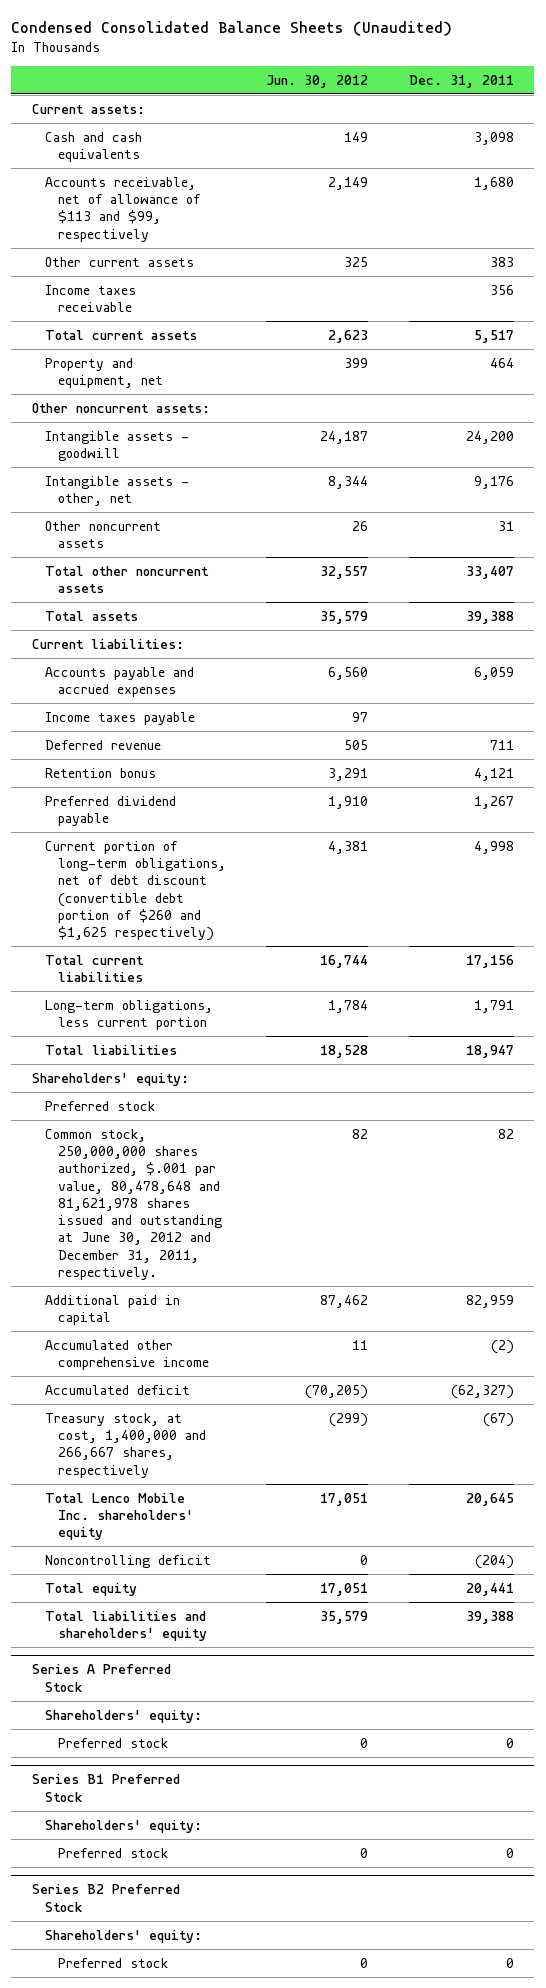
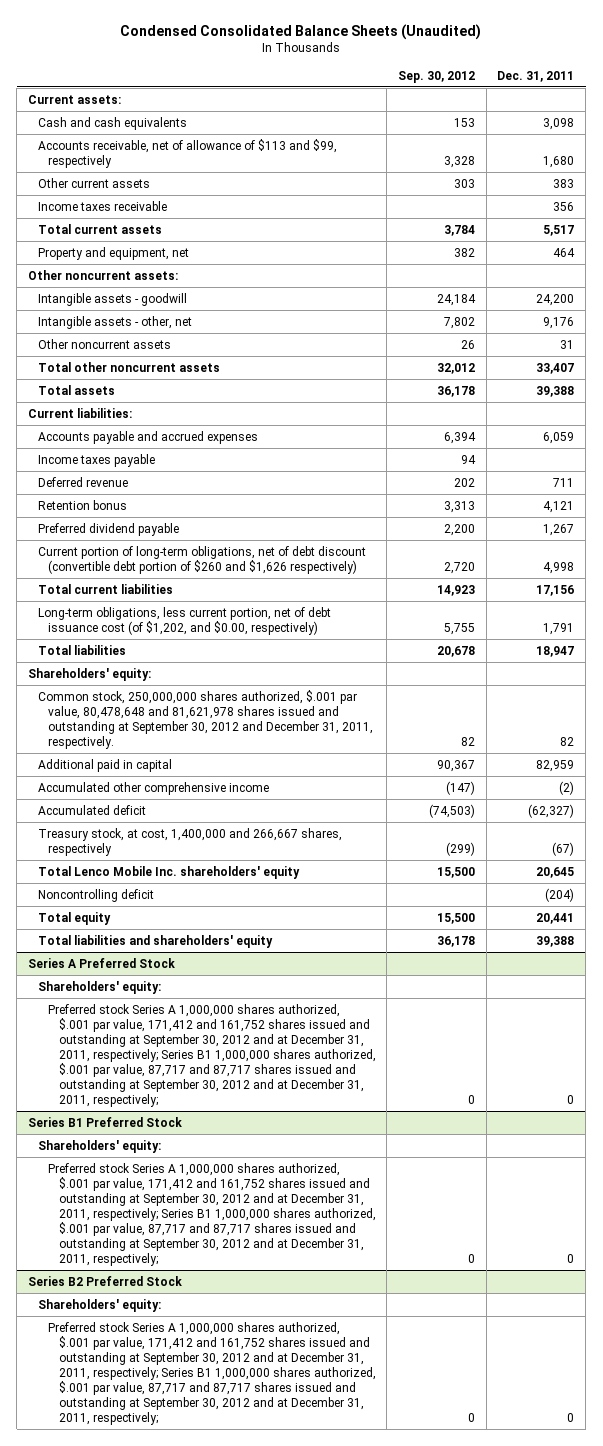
[266,74,369,88] Jun. 30, 2012 -> none
none -> [397,70,475,83] Sep. 30, 2012
[44,840,226,942] Current portion of long-term obligations, net of debt discount (convertible debt portion of $260 and $1,625 respectively) -> [38,545,367,574] Current portion of long-term obligations, net of debt discount (convertible debt portion of $260 and $1,626 respectively)
[44,999,213,1030] Long-term obligations, less current portion -> [38,606,332,635] Long-term obligations, less current portion, net of debt issuance cost (of $1,202, and $0.00, respectively)
[44,1100,155,1111] Preferred stock -> none
[44,1128,222,1280] Common stock, 250,000,000 shares authorized, $.001 par value, 80,478,648 and 81,621,978 shares issued and outstanding at June 30, 2012 and December 31, 2011, respectively. -> [38,689,374,749] Common stock, 250,000,000 shares authorized, $.001 par value, 80,478,648 and 81,621,978 shares issued and outstanding at September 30, 2012 and December 31, 2011, respectively.
[57,1737,168,1748] Preferred stock -> [48,1003,376,1108] Preferred stock Series A 1,000,000 shares authorized, $.001 par value, 171,412 and 161,752 shares issued and outstanding at September 30, 2012 and at December 31, 2011, respectively; Series B1 1,000,000 shares authorized, $.001 par value, 87,717 and 87,717 shares issued and outstanding at September 30, 2012 and at December 31, 2011, respectively;
[57,1847,168,1858] Preferred stock -> [48,1162,376,1267] Preferred stock Series A 1,000,000 shares authorized, $.001 par value, 171,412 and 161,752 shares issued and outstanding at September 30, 2012 and at December 31, 2011, respectively; Series B1 1,000,000 shares authorized, $.001 par value, 87,717 and 87,717 shares issued and outstanding at September 30, 2012 and at December 31, 2011, respectively;
[57,1957,168,1968] Preferred stock -> [48,1321,376,1426] Preferred stock Series A 1,000,000 shares authorized, $.001 par value, 171,412 and 161,752 shares issued and outstanding at September 30, 2012 and at December 31, 2011, respectively; Series B1 1,000,000 shares authorized, $.001 par value, 87,717 and 87,717 shares issued and outstanding at September 30, 2012 and at December 31, 2011, respectively;

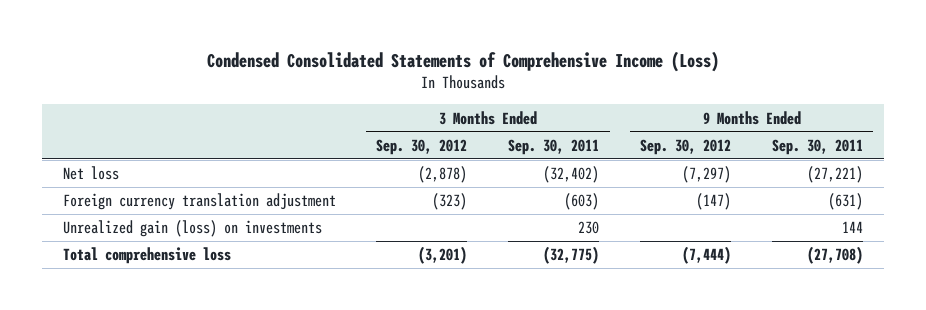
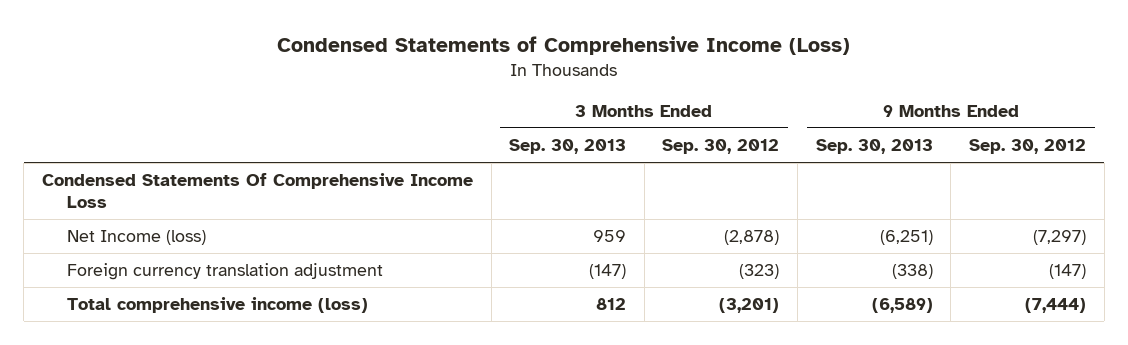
[206,50,719,72] Condensed Consolidated Statements of Comprehensive Income (Loss) -> [276,35,850,55] Condensed Statements of Comprehensive Income (Loss)
[508,138,600,155] Sep. 30, 2011 -> none
[772,138,864,155] Sep. 30, 2011 -> none
none -> [509,139,627,155] Sep. 30, 2013
none -> [815,139,933,155] Sep. 30, 2013
none -> [41,173,473,209] Condensed Statements Of Comprehensive Income Loss
[62,166,119,181] Net loss -> [66,230,206,246] Net Income (loss)
[62,220,322,238] Unrealized gain (loss) on investments -> none
[62,247,231,265] Total comprehensive loss -> [66,297,368,314] Total comprehensive income (loss)

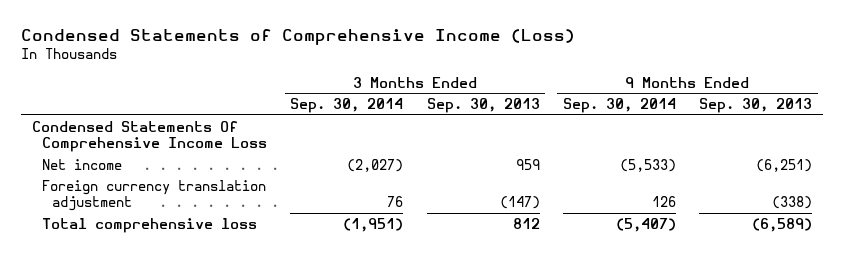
[662,139,780,155] Sep. 30, 2012 -> none
[968,139,1086,155] Sep. 30, 2012 -> none
none -> [290,98,404,114] Sep. 30, 2014
none -> [562,98,676,114] Sep. 30, 2014
[66,230,206,246] Net Income (loss) -> [42,158,123,170] Net income
[66,297,368,314] Total comprehensive income (loss) -> [42,217,258,233] Total comprehensive loss

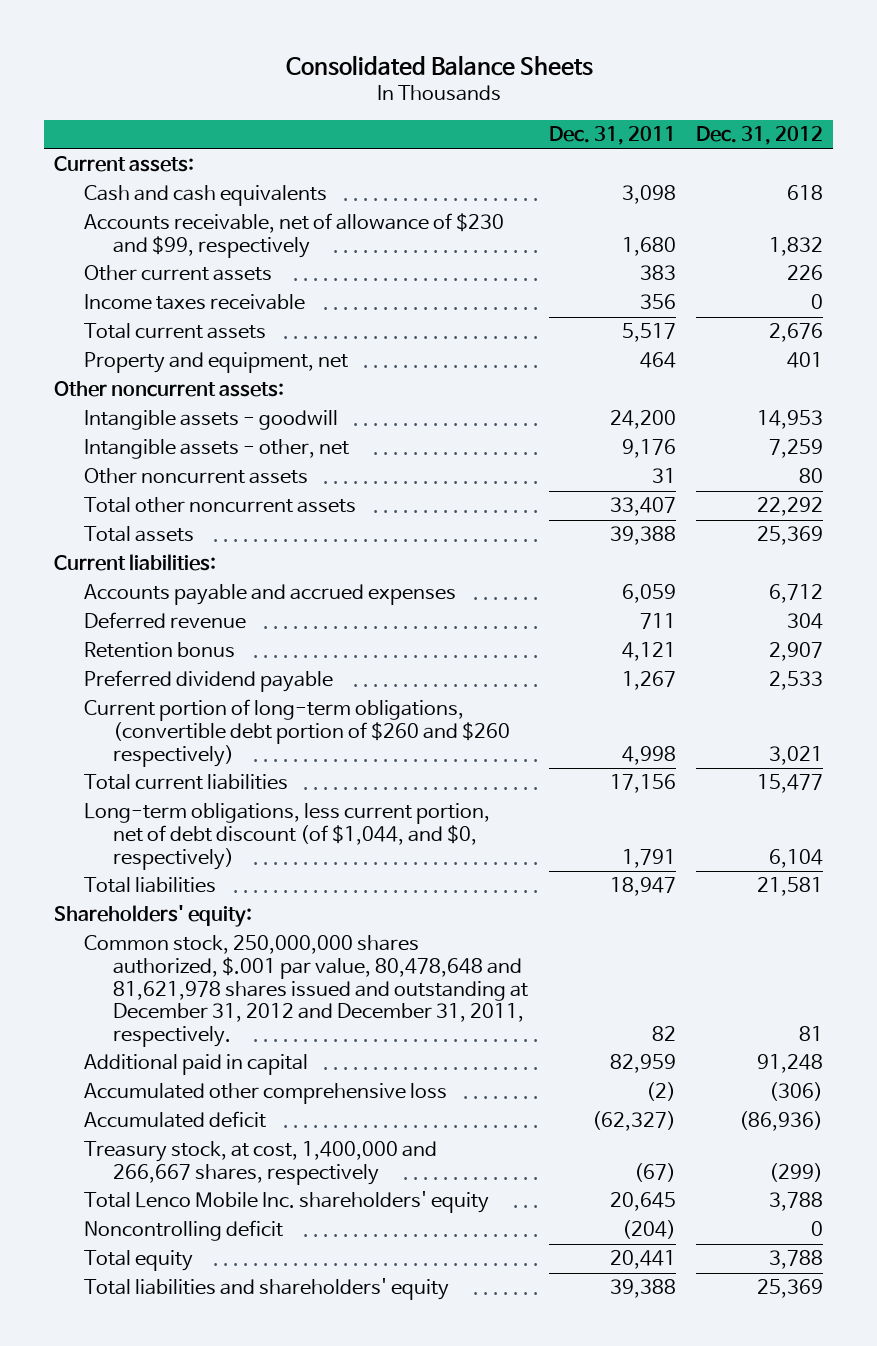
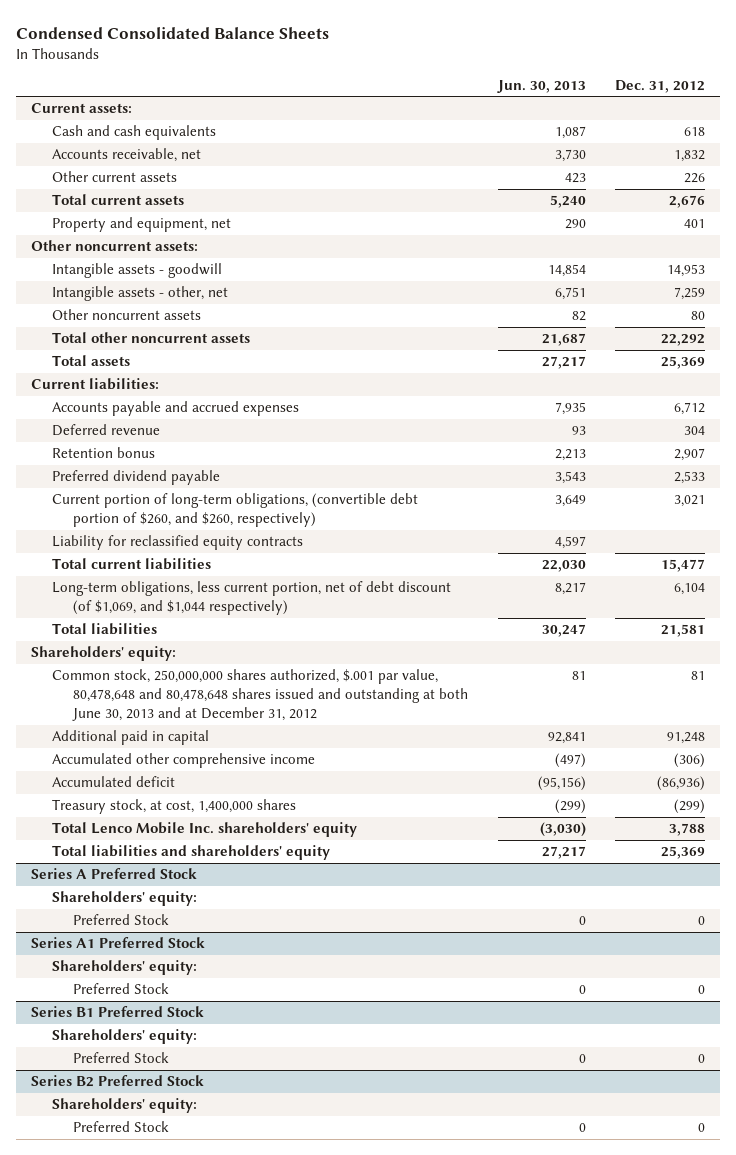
[285,55,593,77] Consolidated Balance Sheets -> [15,26,329,39] Condensed Consolidated Balance Sheets
[548,126,676,146] Dec. 31, 2011 -> none
none -> [496,79,586,93] Jun. 30, 2013
[83,213,504,258] Accounts receivable, net of allowance of $230 and $99, respectively -> [52,148,202,163] Accounts receivable, net
[83,294,305,311] Income taxes receivable -> none
[83,699,511,767] Current portion of long-term obligations, (convertible debt portion of $260 and $260 respectively) -> [52,493,419,528] Current portion of long-term obligations, (convertible debt portion of $260, and $260, respectively)
none -> [52,535,304,551] Liability for reclassified equity contracts
[83,803,490,870] Long-term obligations, less current portion, net of debt discount (of $1,044, and $0, respectively) -> [52,581,452,616] Long-term obligations, less current portion, net of debt discount (of $1,069, and $1,044 respectively)
[83,935,529,1047] Common stock, 250,000,000 shares authorized, $.001 par value, 80,478,648 and 81,621,978 shares issued and outstanding at December 31, 2012 and December 31, 2011, respectively. -> [52,669,469,722] Common stock, 250,000,000 shares authorized, $.001 par value, 80,478,648 and 80,478,648 shares issued and outstanding at both June 30, 2013 and at December 31, 2012
[83,1083,447,1105] Accumulated other comprehensive loss -> [52,753,316,769] Accumulated other comprehensive income
[83,1141,437,1185] Treasury stock, at cost, 1,400,000 and 266,667 shares, respectively -> [52,799,297,815] Treasury stock, at cost, 1,400,000 shares
[83,1220,283,1242] Noncontrolling deficit -> none
[83,1250,193,1272] Total equity -> none
none -> [30,868,197,880] Series A Preferred Stock
none -> [52,891,198,907] Shareholders' equity:
none -> [73,914,170,926] Preferred Stock
none -> [30,937,205,949] Series A1 Preferred Stock
none -> [52,960,198,976] Shareholders' equity:
none -> [73,983,170,995] Preferred Stock
none -> [30,1006,204,1018] Series B1 Preferred Stock
none -> [52,1029,198,1045] Shareholders' equity:
none -> [73,1052,170,1064] Preferred Stock
none -> [30,1075,204,1088] Series B2 Preferred Stock
none -> [52,1098,198,1114] Shareholders' equity:
none -> [73,1121,170,1133] Preferred Stock

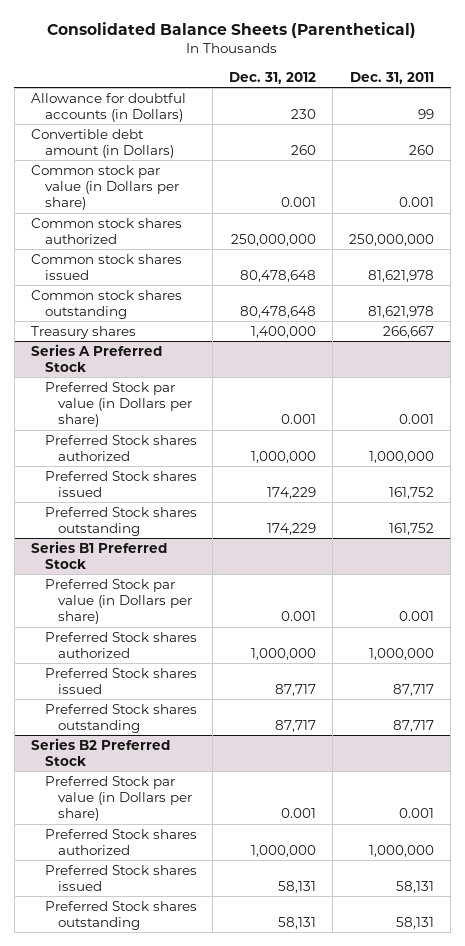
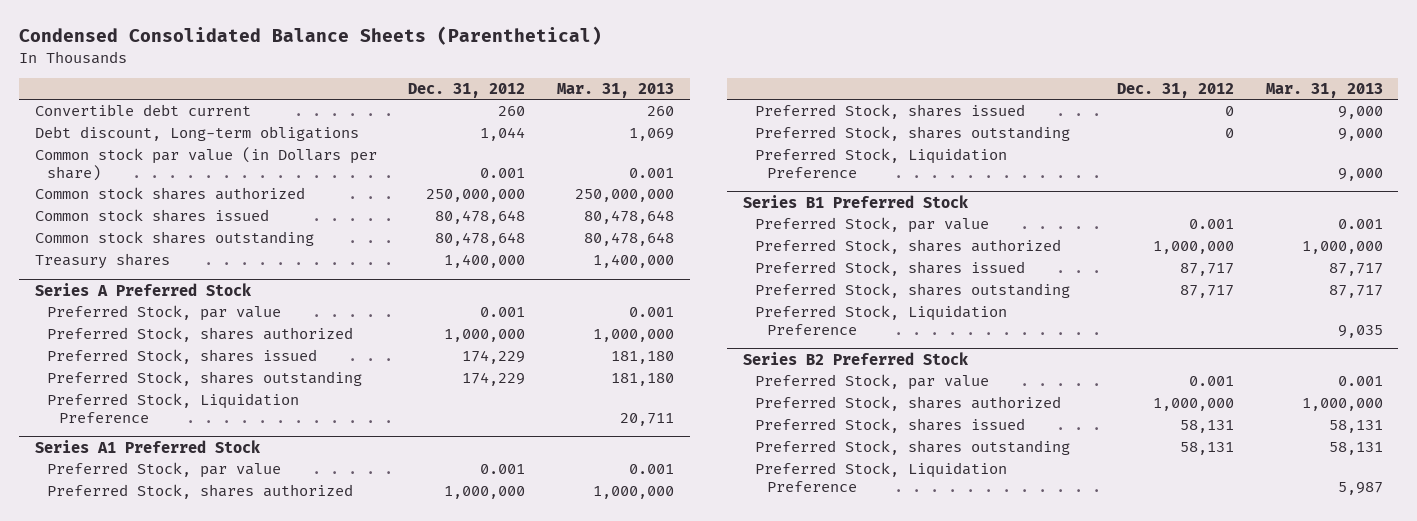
[47,22,417,39] Consolidated Balance Sheets (Parenthetical) -> [18,26,602,46] Condensed Consolidated Balance Sheets (Parenthetical)
[350,71,435,84] Dec. 31, 2011 -> none
none -> [557,82,675,98] Mar. 31, 2013
[30,92,186,123] Allowance for doubtful accounts (in Dollars) -> none
[30,128,174,159] Convertible debt amount (in Dollars) -> [34,104,251,117] Convertible debt current
none -> [34,126,359,142] Debt discount, Long-term obligations
[44,381,193,428] Preferred Stock par value (in Dollars per share) -> [46,305,281,322] Preferred Stock, par value
[44,434,197,462] Preferred Stock shares authorized -> [46,327,353,343] Preferred Stock, shares authorized
[44,470,197,498] Preferred Stock shares issued -> [46,349,317,365] Preferred Stock, shares issued
[44,506,197,537] Preferred Stock shares outstanding -> [46,371,362,387] Preferred Stock, shares outstanding
none -> [46,393,299,423] Preferred Stock, Liquidation Preference
none -> [34,439,261,453] Series A1 Preferred Stock
none -> [46,462,281,479] Preferred Stock, par value
none -> [46,484,353,500] Preferred Stock, shares authorized
none -> [755,104,1026,120] Preferred Stock, shares issued
none -> [755,126,1071,142] Preferred Stock, shares outstanding
none -> [755,148,1008,178] Preferred Stock, Liquidation Preference
[44,578,193,625] Preferred Stock par value (in Dollars per share) -> [755,217,990,234] Preferred Stock, par value
[44,631,197,659] Preferred Stock shares authorized -> [755,239,1062,255] Preferred Stock, shares authorized
[44,667,197,695] Preferred Stock shares issued -> [755,261,1026,277] Preferred Stock, shares issued
[44,703,197,734] Preferred Stock shares outstanding -> [755,283,1071,299] Preferred Stock, shares outstanding
none -> [755,305,1008,335] Preferred Stock, Liquidation Preference
[44,775,193,822] Preferred Stock par value (in Dollars per share) -> [755,374,990,391] Preferred Stock, par value
[44,828,197,856] Preferred Stock shares authorized -> [755,396,1062,412] Preferred Stock, shares authorized
[44,864,197,892] Preferred Stock shares issued -> [755,418,1026,434] Preferred Stock, shares issued
[44,900,197,931] Preferred Stock shares outstanding -> [755,440,1071,456] Preferred Stock, shares outstanding
none -> [755,462,1008,492] Preferred Stock, Liquidation Preference

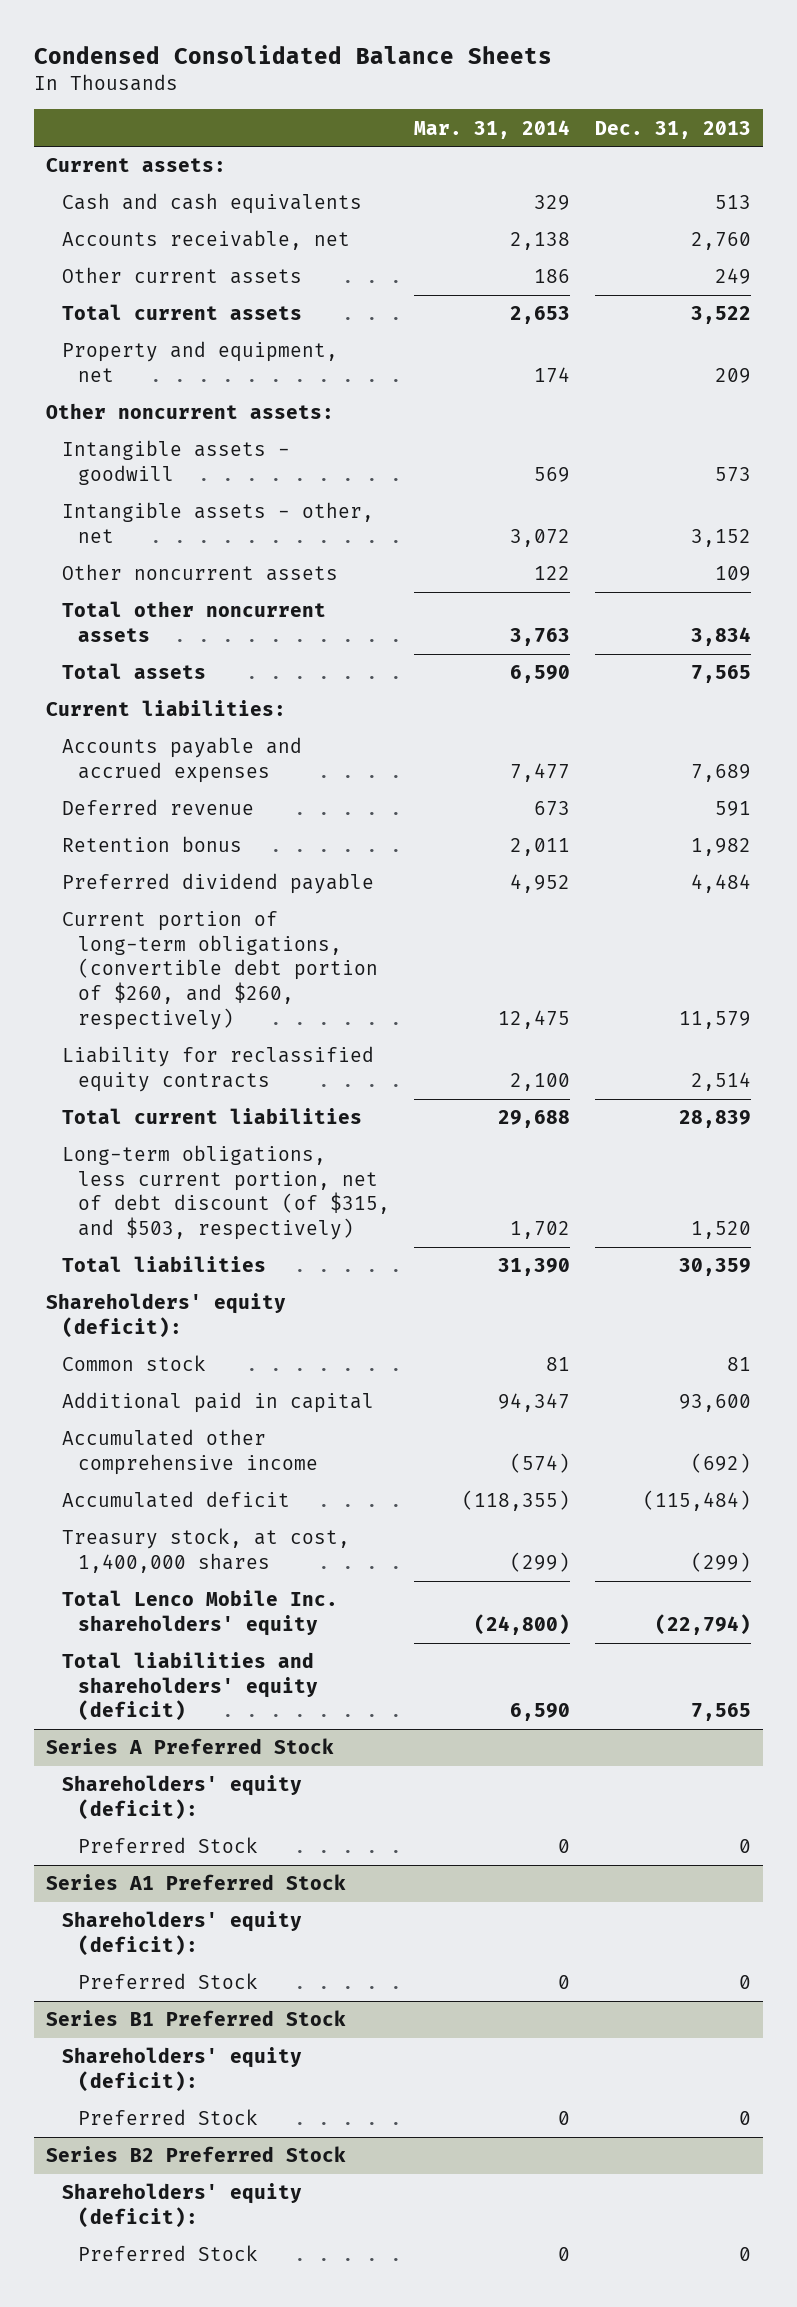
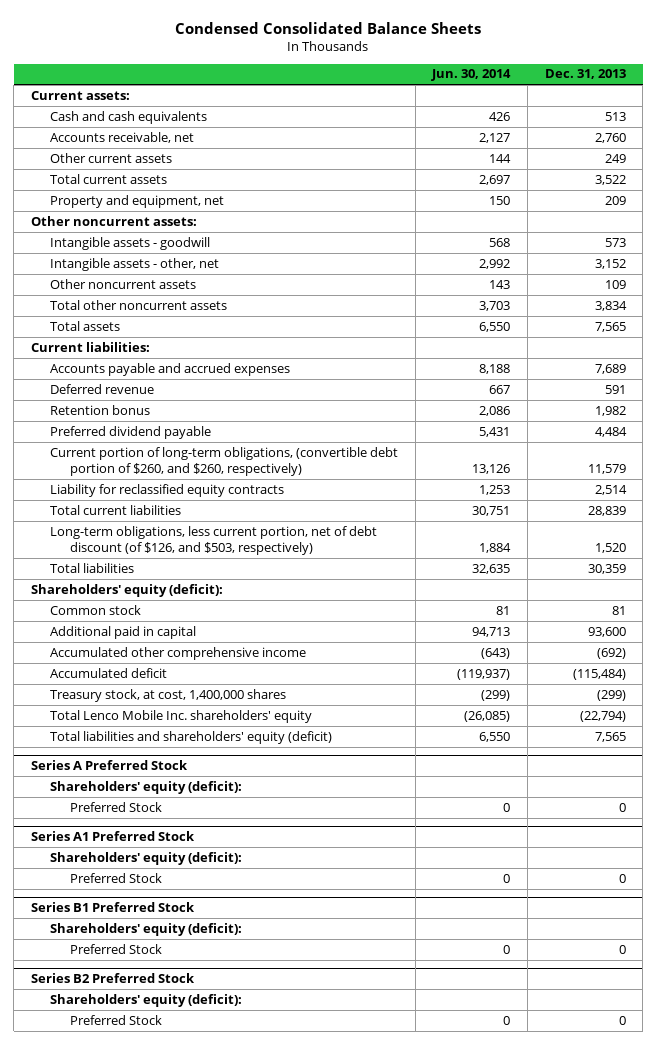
[414,119,571,139] Mar. 31, 2014 -> none
none -> [431,69,512,82] Jun. 30, 2014
[62,1145,391,1241] Long-term obligations, less current portion, net of debt discount (of $315, and $503, respectively) -> [50,525,378,556] Long-term obligations, less current portion, net of debt discount (of $126, and $503, respectively)

